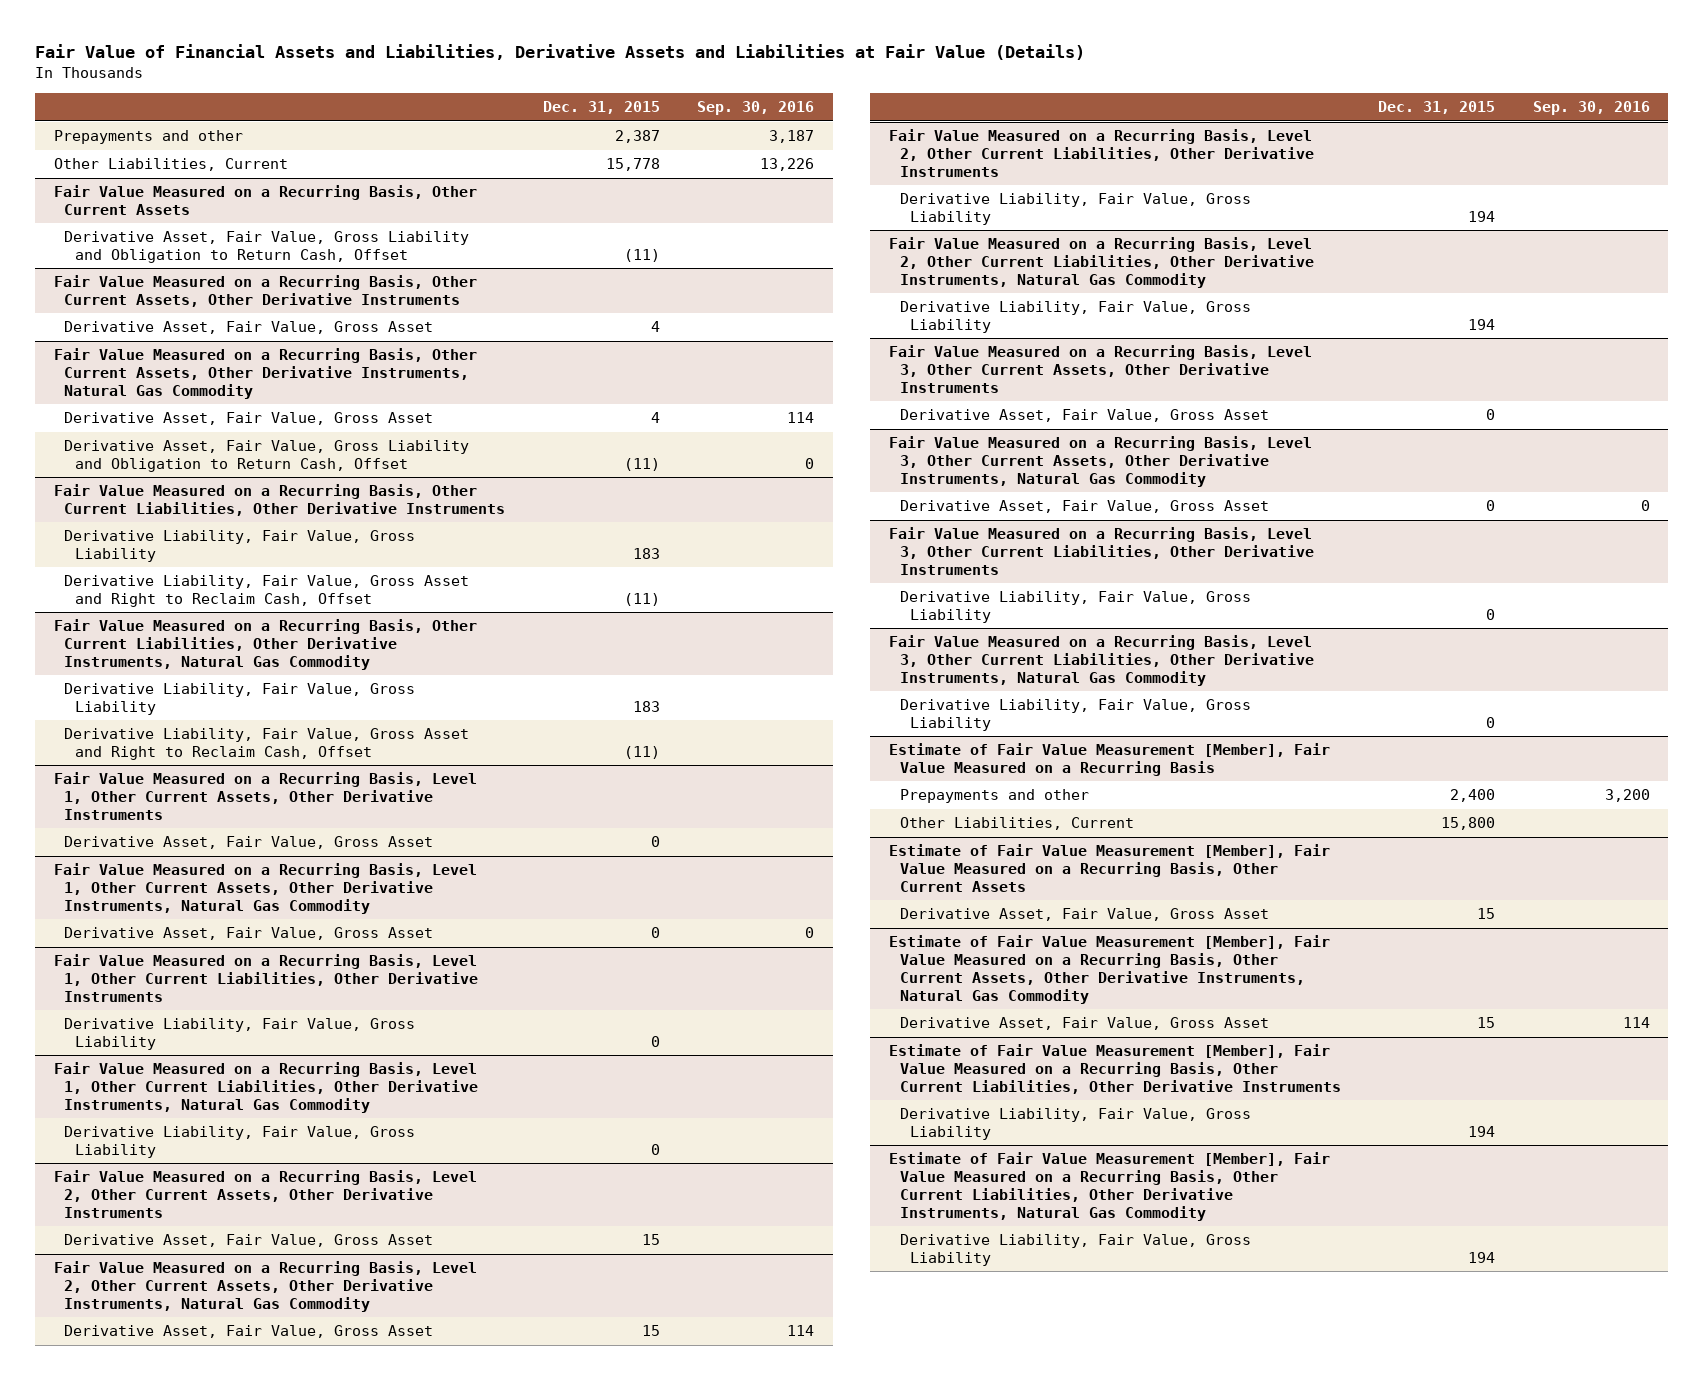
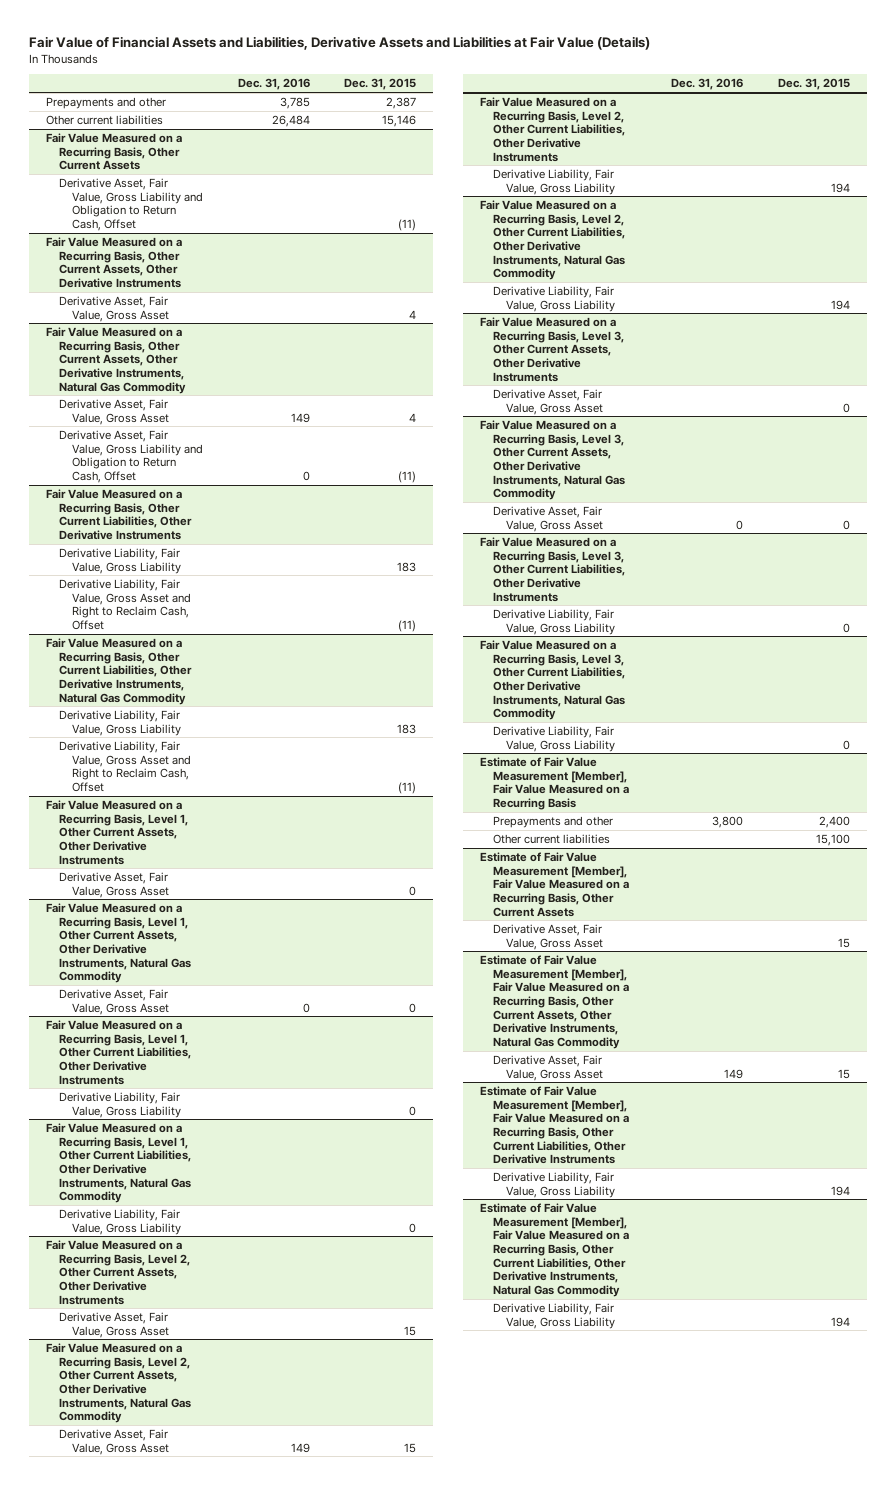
[697,101,815,116] Sep. 30, 2016 -> none
none -> [237,78,310,91] Dec. 31, 2016
[53,158,288,172] Other Liabilities, Current -> [46,114,164,125] Other current liabilities
[605,158,660,172] 15,778 -> [382,114,417,127] 15,146
[899,817,1134,831] Other Liabilities, Current -> [492,833,610,844] Other current liabilities
[1441,817,1496,831] 15,800 -> [815,833,850,846] 15,100

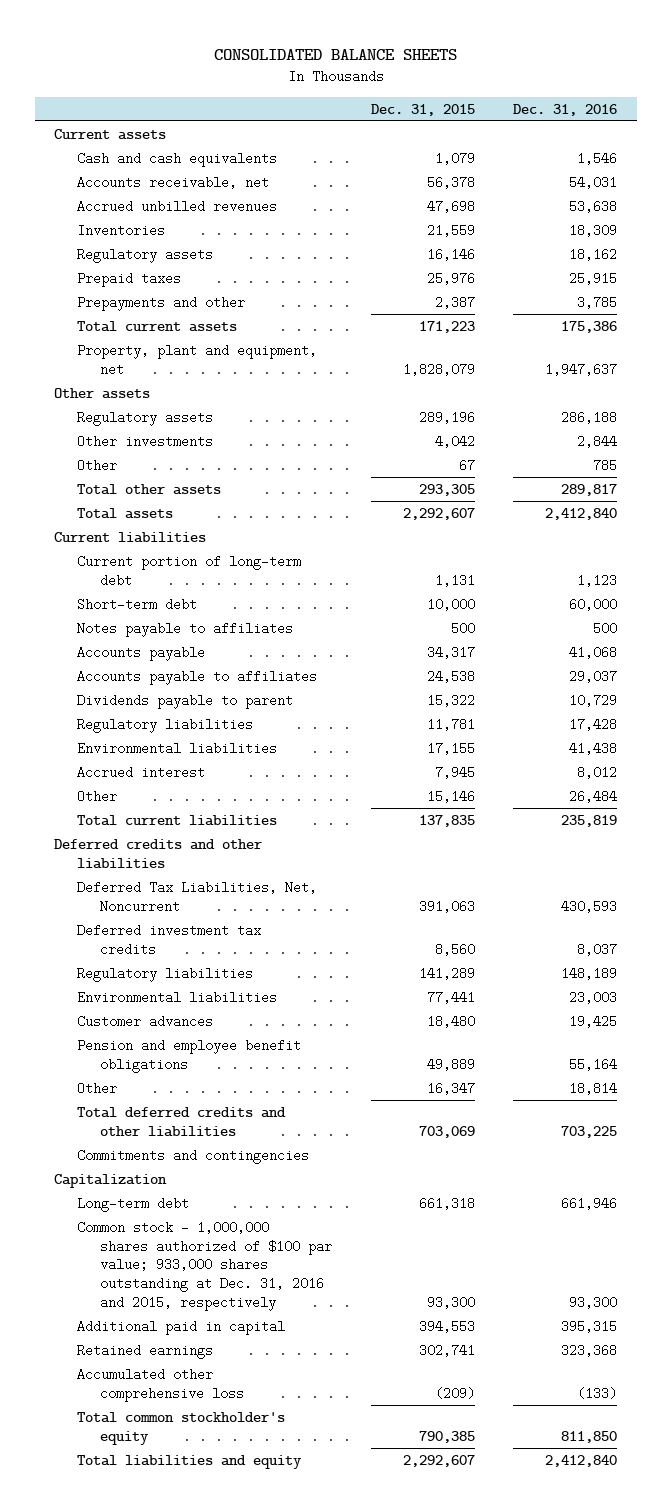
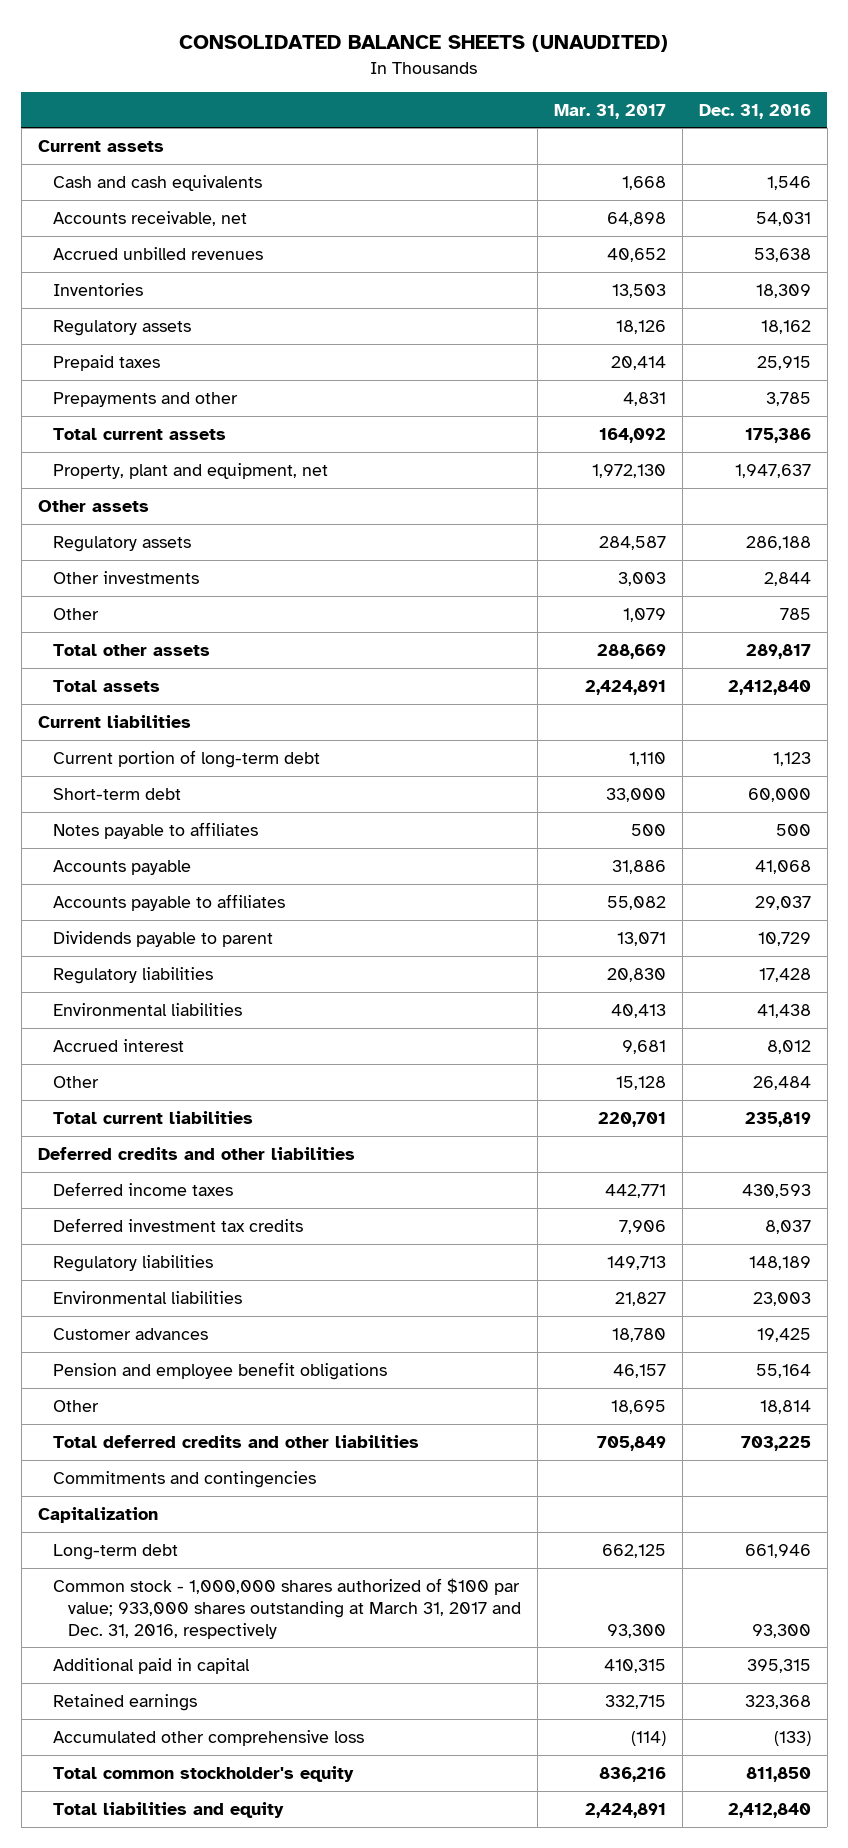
[213,48,457,60] CONSOLIDATED BALANCE SHEETS -> [179,35,669,53] CONSOLIDATED BALANCE SHEETS (UNAUDITED)
[370,103,475,116] Dec. 31, 2015 -> none
none -> [554,103,667,119] Mar. 31, 2017
[77,881,318,913] Deferred Tax Liabilities, Net, Noncurrent -> [52,1181,233,1196] Deferred income taxes
[77,1221,333,1311] Common stock - 1,000,000 shares authorized of $100 par value; 933,000 shares outstanding at Dec. 31, 2016 and 2015, respectively -> [52,1577,522,1639] Common stock - 1,000,000 shares authorized of $100 par value; 933,000 shares outstanding at March 31, 2017 and Dec. 31, 2016, respectively

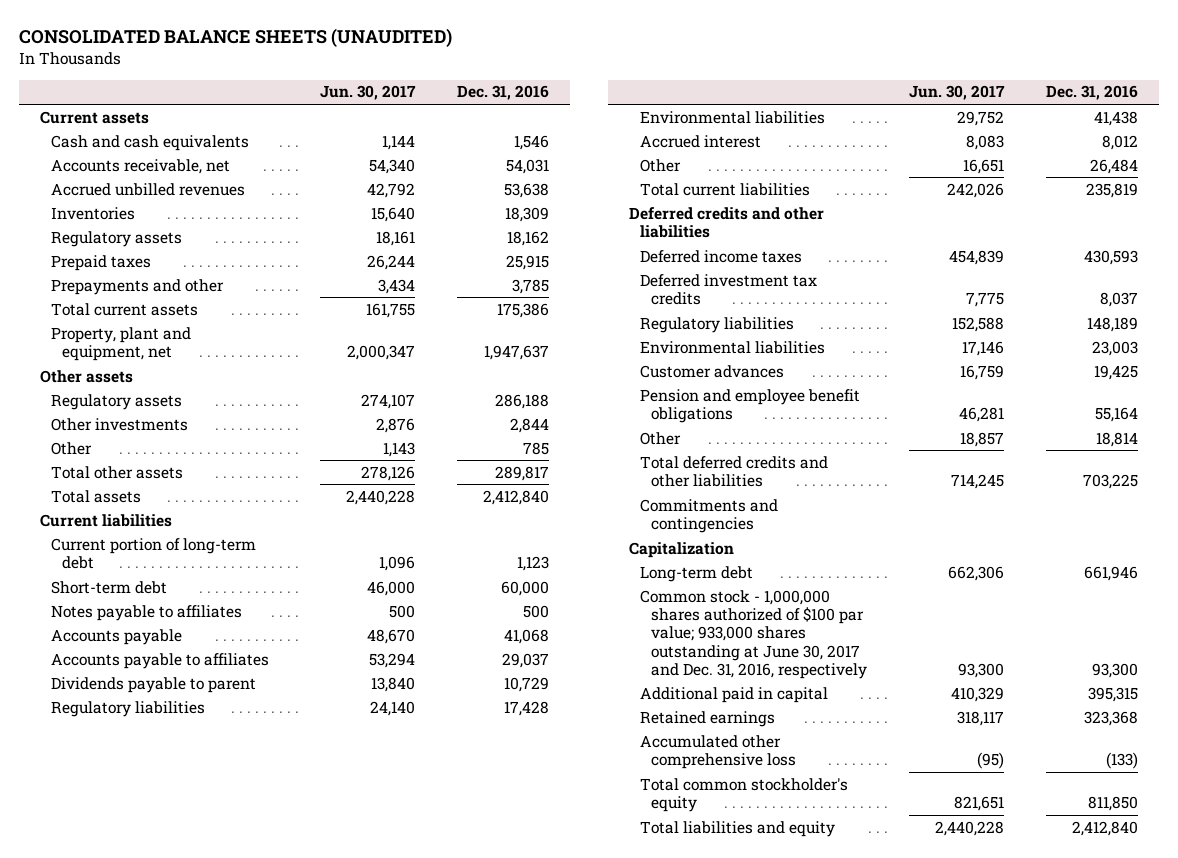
[554,103,667,119] Mar. 31, 2017 -> none
none -> [319,85,416,101] Jun. 30, 2017
[52,1577,522,1639] Common stock - 1,000,000 shares authorized of $100 par value; 933,000 shares outstanding at March 31, 2017 and Dec. 31, 2016, respectively -> [640,589,868,679] Common stock - 1,000,000 shares authorized of $100 par value; 933,000 shares outstanding at June 30, 2017 and Dec. 31, 2016, respectively

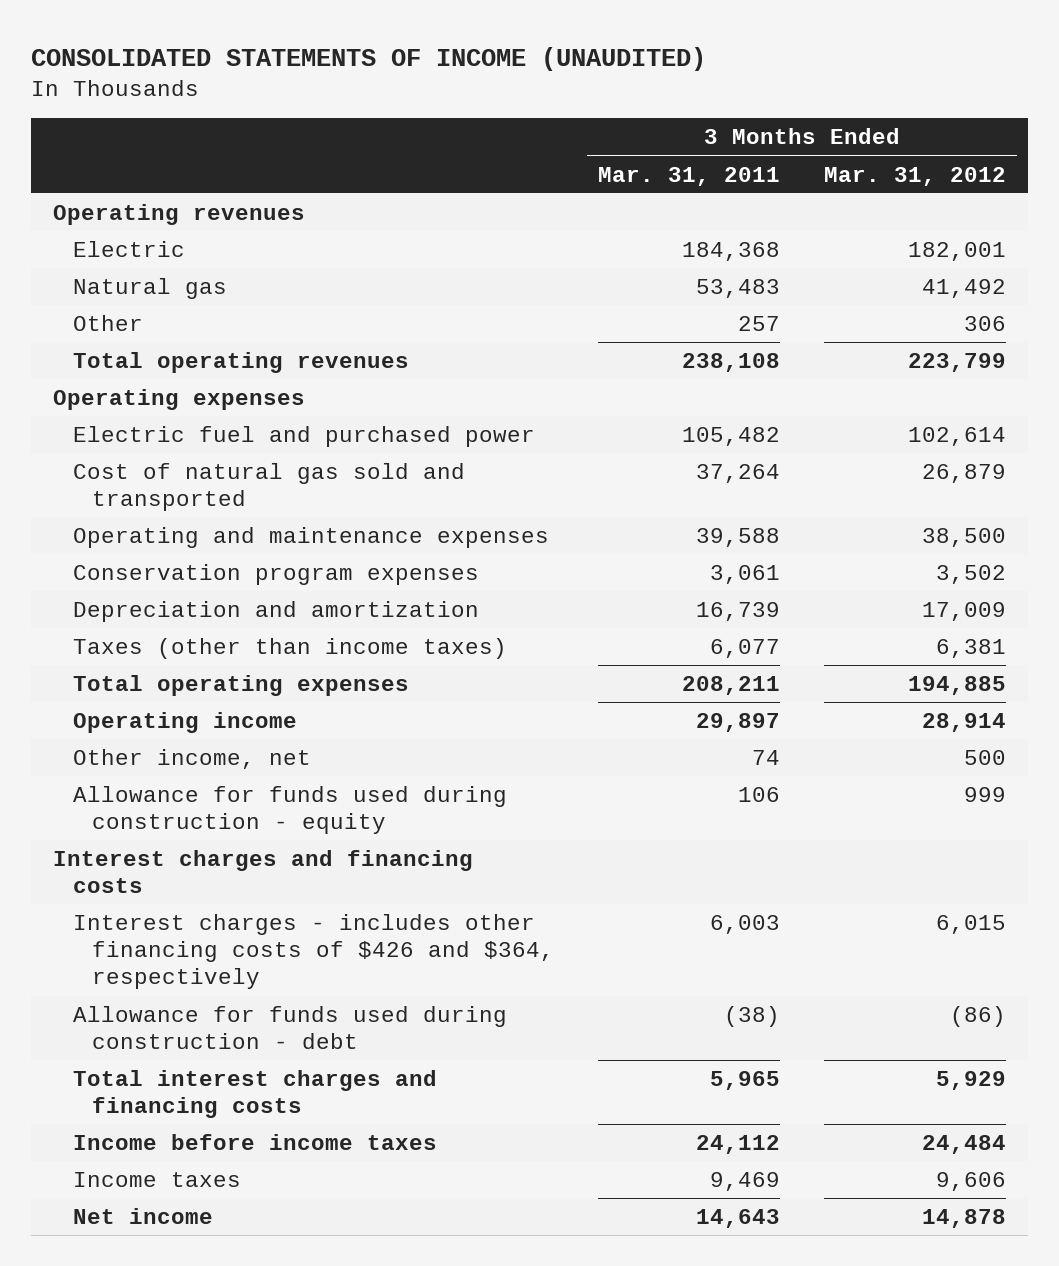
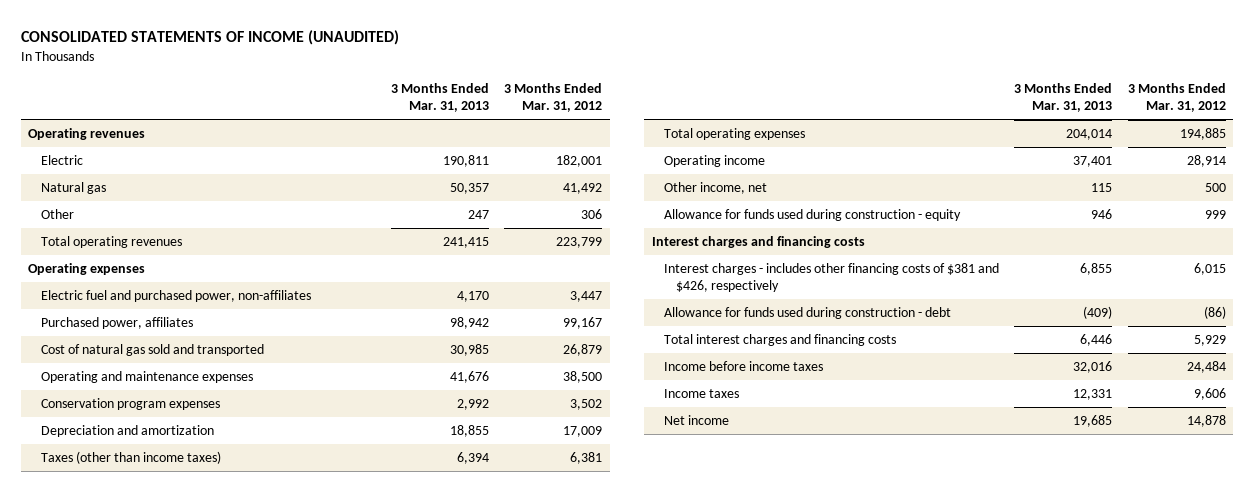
[598,166,781,186] Mar. 31, 2011 -> none
none -> [390,83,489,112] 3 Months Ended Mar. 31, 2013
[72,425,535,447] Electric fuel and purchased power -> [40,290,311,303] Electric fuel and purchased power, non-affiliates
[908,426,1007,446] 102,614 -> [570,291,603,303] 3,447
none -> [40,317,193,330] Purchased power, affiliates
[72,913,555,990] Interest charges - includes other financing costs of $426 and $364, respectively -> [664,263,1000,292] Interest charges - includes other financing costs of $381 and $426, respectively

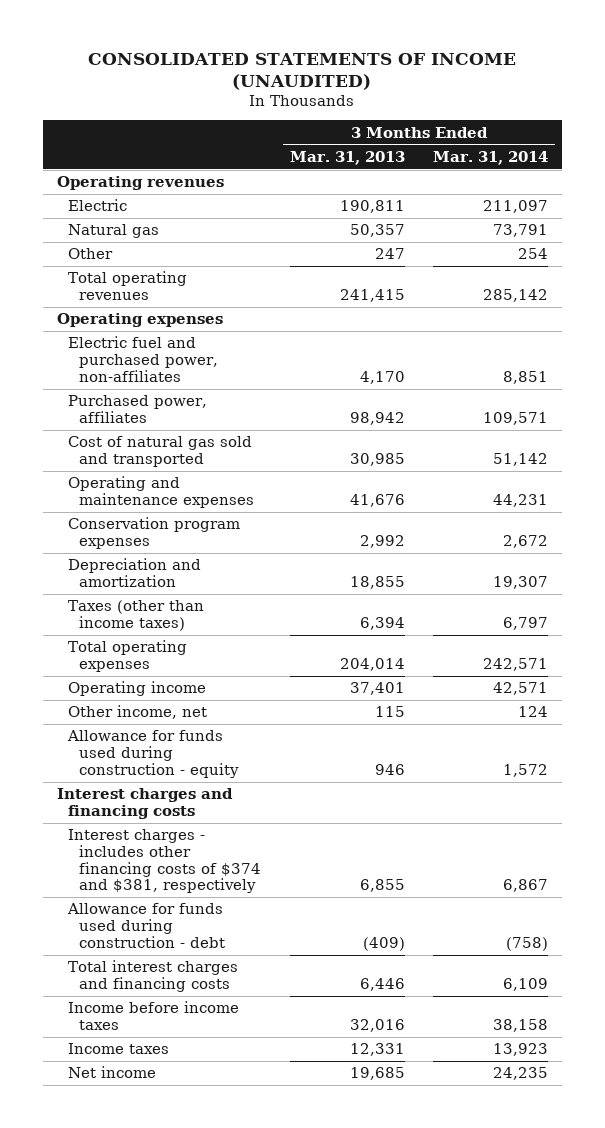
[504,83,603,112] 3 Months Ended Mar. 31, 2012 -> none
none -> [432,150,548,165] Mar. 31, 2014
[664,263,1000,292] Interest charges - includes other financing costs of $381 and $426, respectively -> [67,829,262,894] Interest charges - includes other financing costs of $374 and $381, respectively

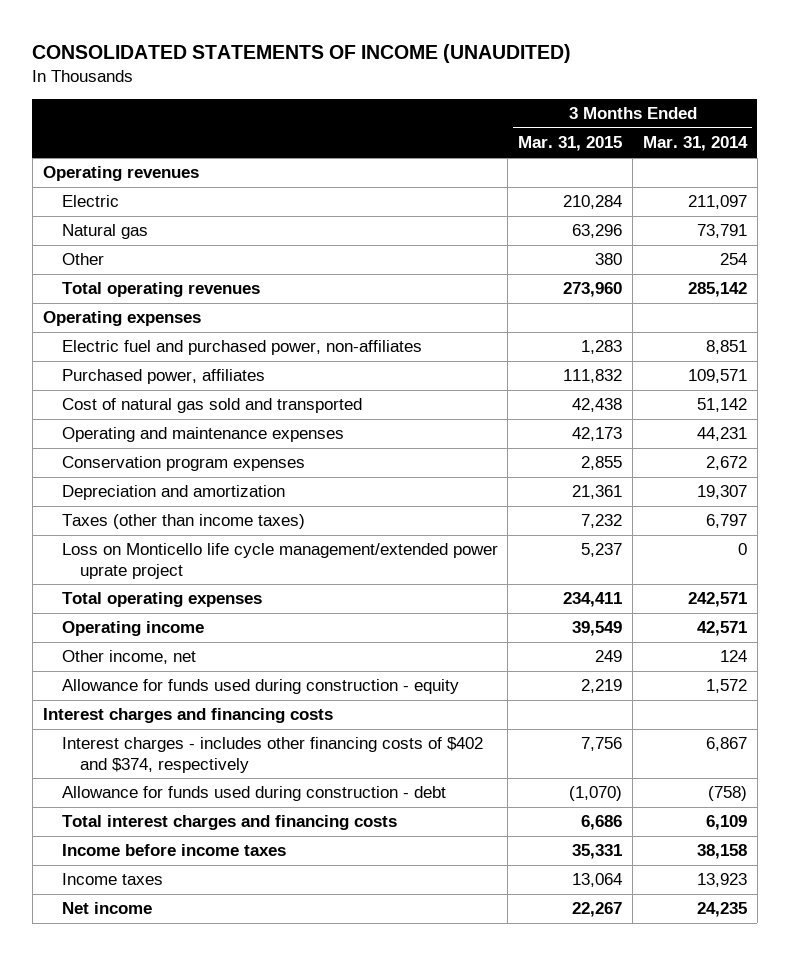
[289,150,405,165] Mar. 31, 2013 -> none
none -> [518,136,623,152] Mar. 31, 2015
none -> [61,543,498,579] Loss on Monticello life cycle management/extended power uprate project
[67,829,262,894] Interest charges - includes other financing costs of $374 and $381, respectively -> [61,737,483,773] Interest charges - includes other financing costs of $402 and $374, respectively

